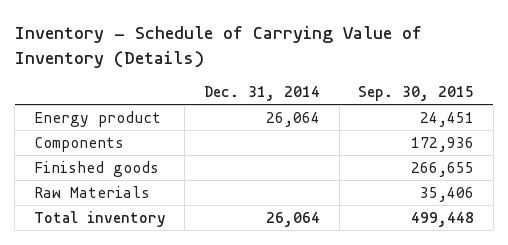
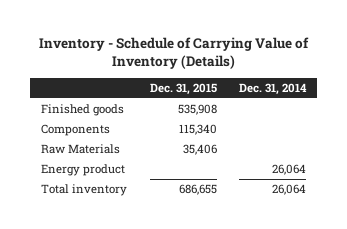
[358,86,475,102] Sep. 30, 2015 -> none
none -> [149,82,217,95] Dec. 31, 2015
[33,136,124,152] Components -> [41,124,111,137] Components
[33,110,161,127] Energy product -> [41,164,126,177] Energy product

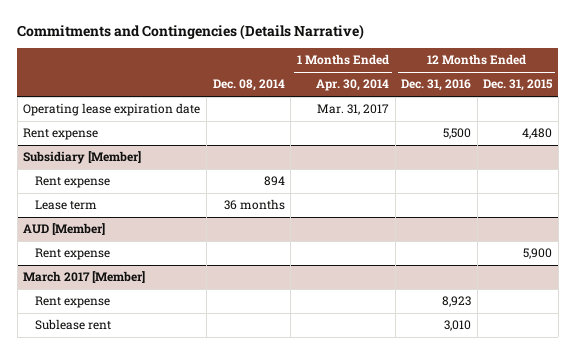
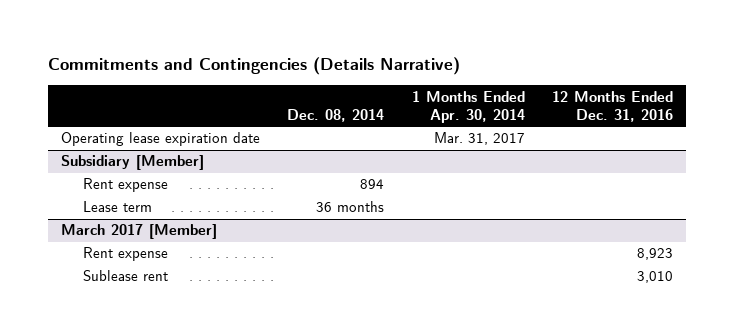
[483,79,554,92] Dec. 31, 2015 -> none
[23,128,99,141] Rent expense -> none
[23,223,106,236] AUD [Member] -> none
[35,248,111,261] Rent expense -> none

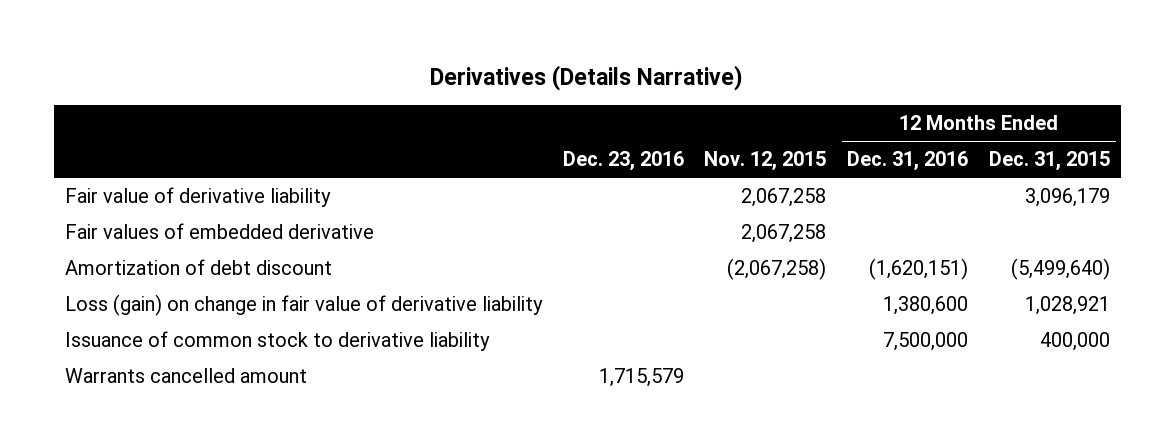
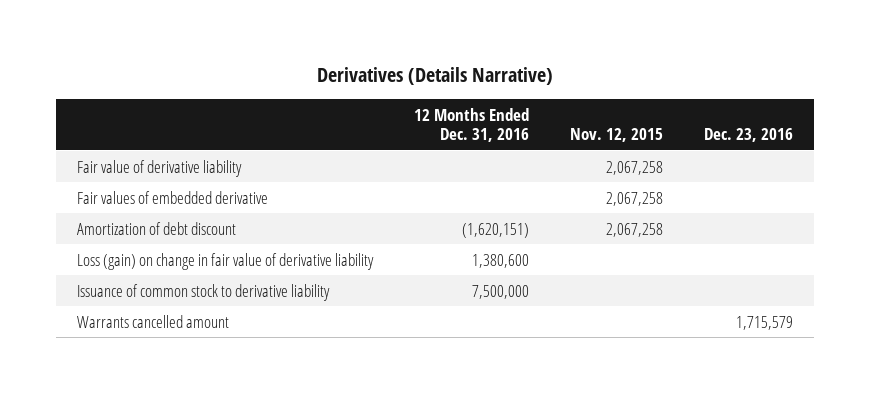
[989,151,1111,172] Dec. 31, 2015 -> none
[727,258,827,281] (2,067,258) -> [606,222,664,237] 2,067,258

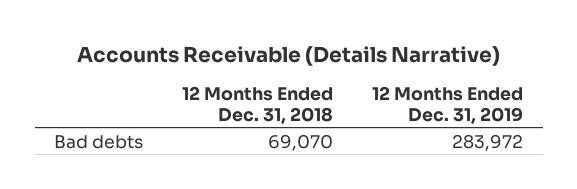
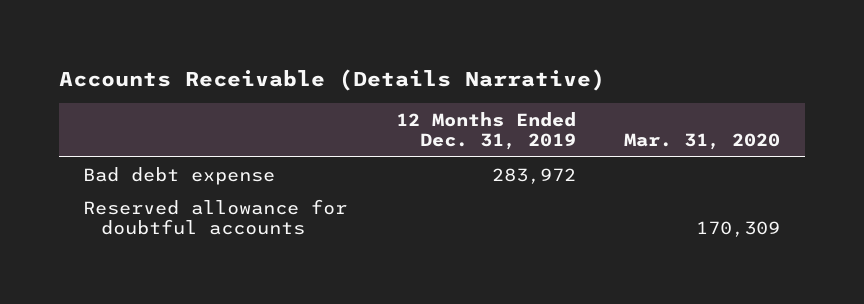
[182,85,334,124] 12 Months Ended Dec. 31, 2018 -> none
none -> [624,133,781,151] Mar. 31, 2020
[54,134,144,149] Bad debts -> [83,166,276,185] Bad debt expense
none -> [83,198,348,236] Reserved allowance for doubtful accounts

